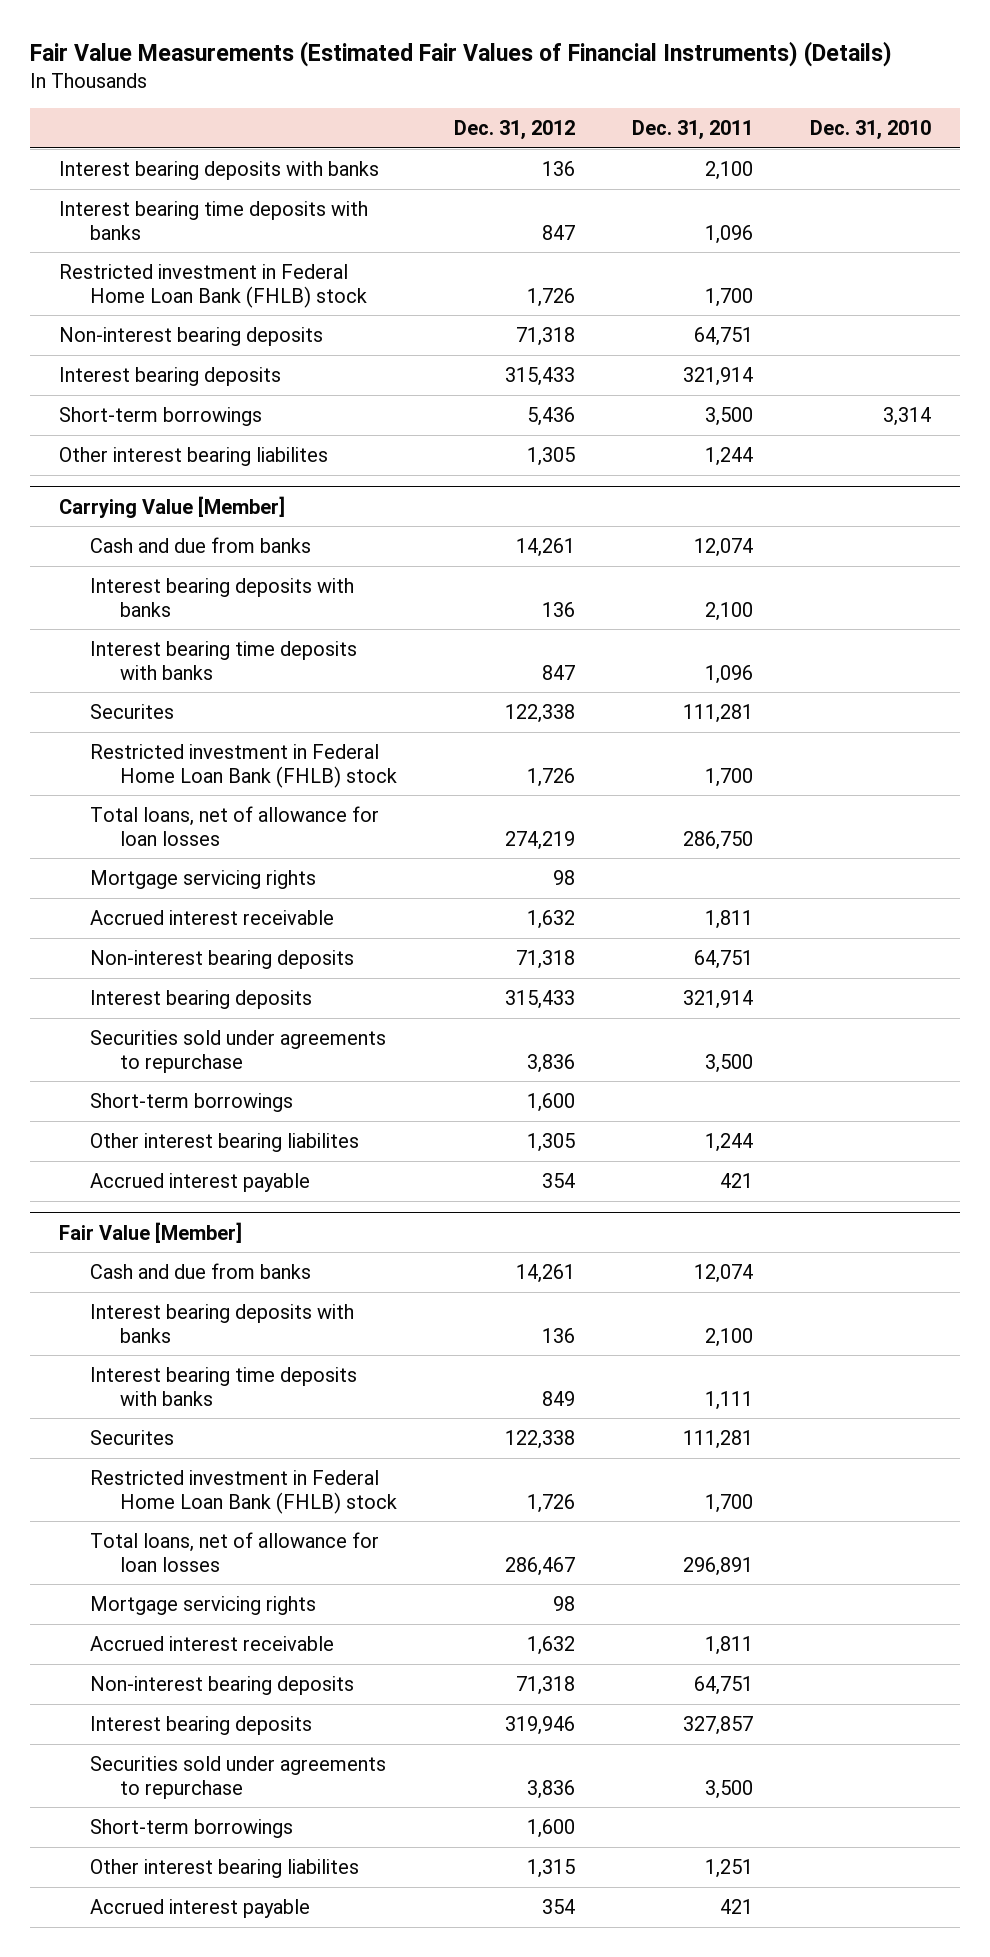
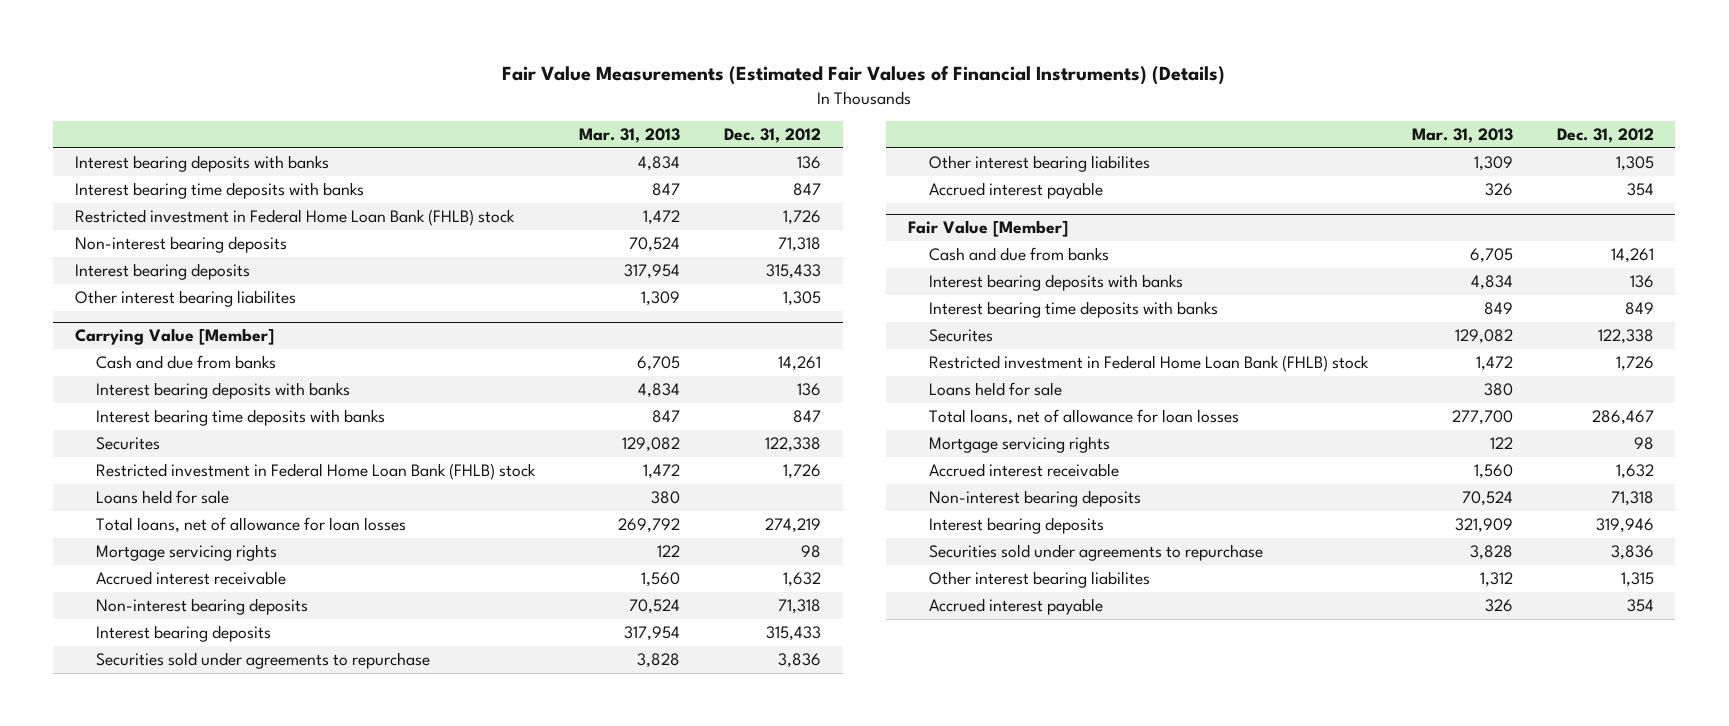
[632,120,754,141] Dec. 31, 2011 -> none
[810,120,932,141] Dec. 31, 2010 -> none
none -> [579,127,681,143] Mar. 31, 2013
[58,406,262,426] Short-term borrowings -> none
none -> [96,490,230,505] Loans held for sale
[89,1092,293,1112] Short-term borrowings -> none
none -> [929,382,1063,397] Loans held for sale
[89,1818,293,1838] Short-term borrowings -> none

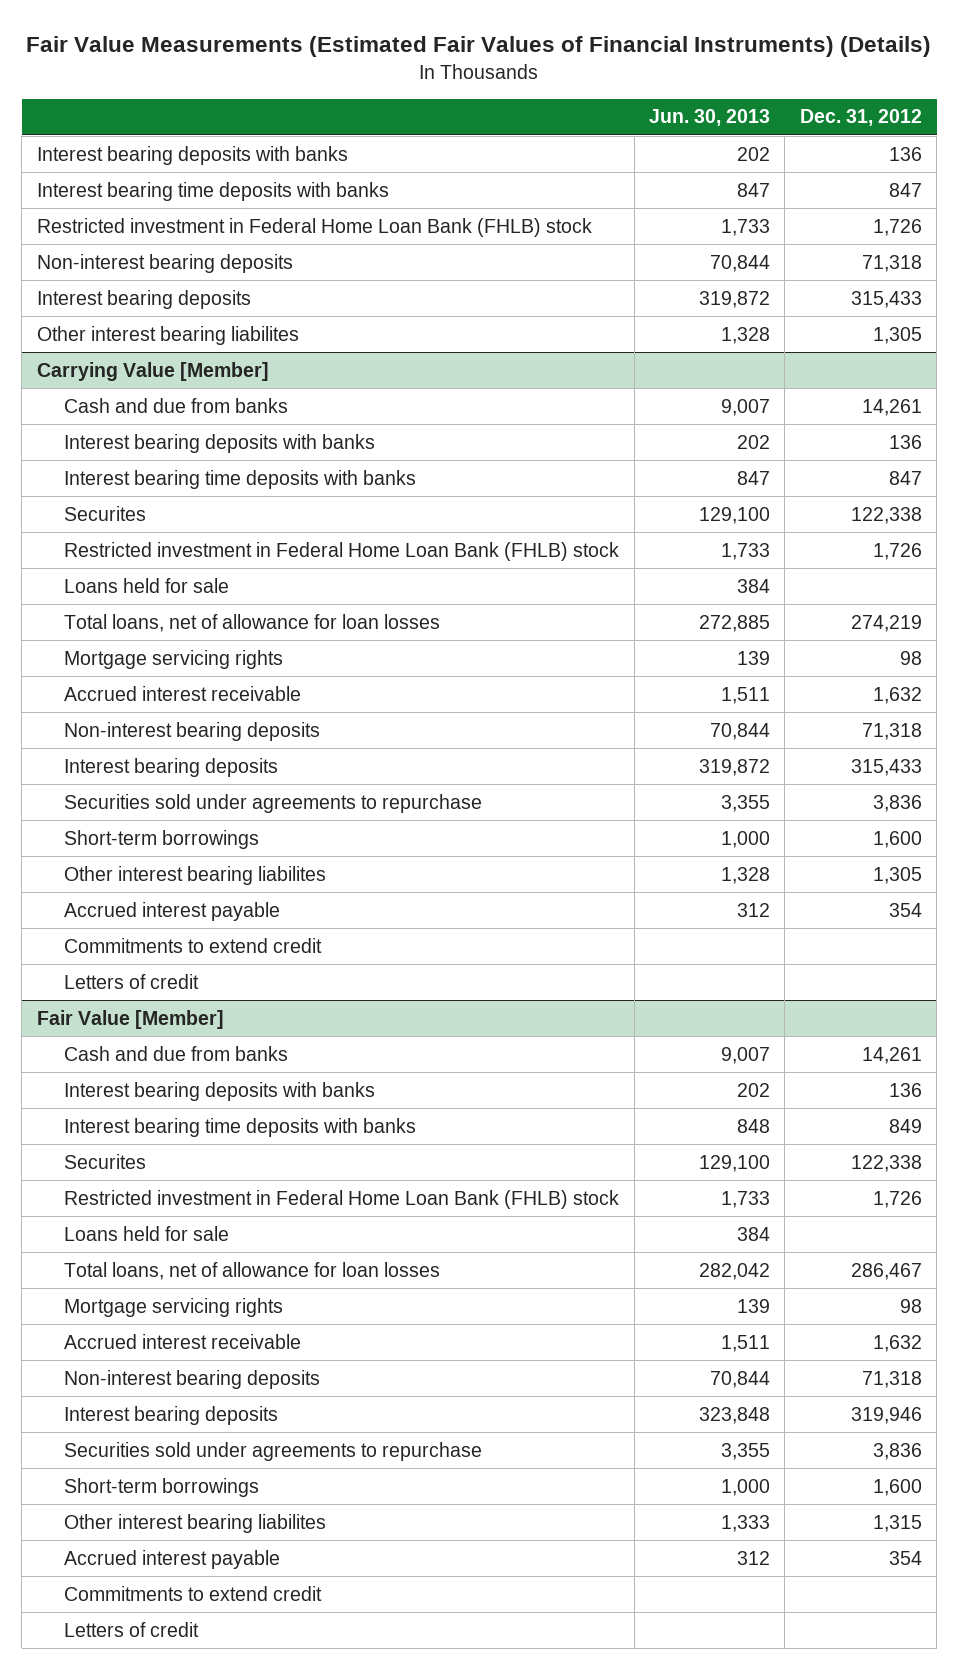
[579,127,681,143] Mar. 31, 2013 -> none
none -> [648,109,770,127] Jun. 30, 2013
none -> [64,829,260,849] Short-term borrowings
none -> [64,937,323,953] Commitments to extend credit
none -> [64,973,200,989] Letters of credit
none -> [64,1477,260,1497] Short-term borrowings
none -> [64,1585,323,1601] Commitments to extend credit
none -> [64,1621,200,1637] Letters of credit

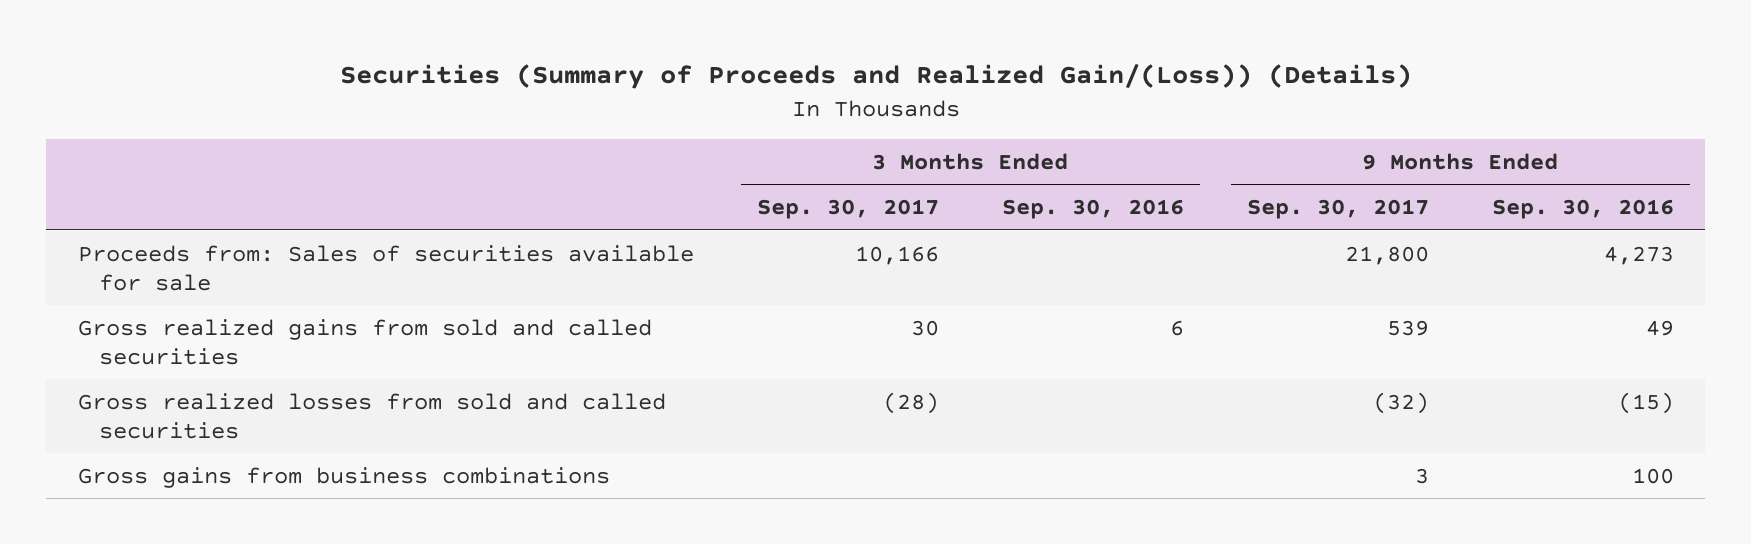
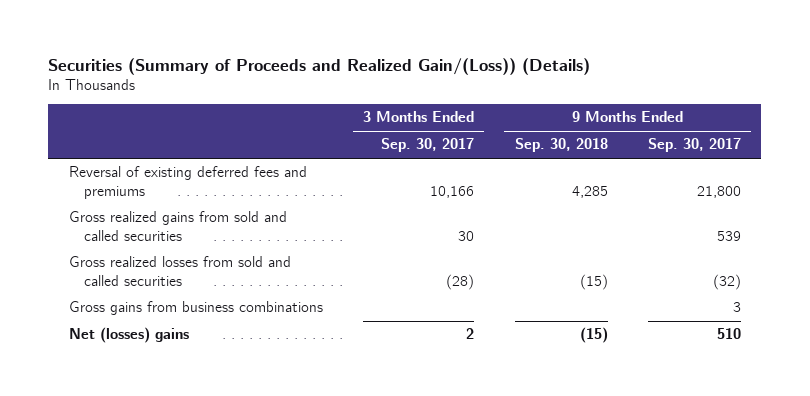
[1001,199,1184,220] Sep. 30, 2016 -> none
[1491,199,1674,220] Sep. 30, 2016 -> none
none -> [514,138,608,153] Sep. 30, 2018
[77,244,694,291] Proceeds from: Sales of securities available for sale -> [68,166,307,199] Reversal of existing deferred fees and premiums
none -> [68,327,189,344] Net (losses) gains

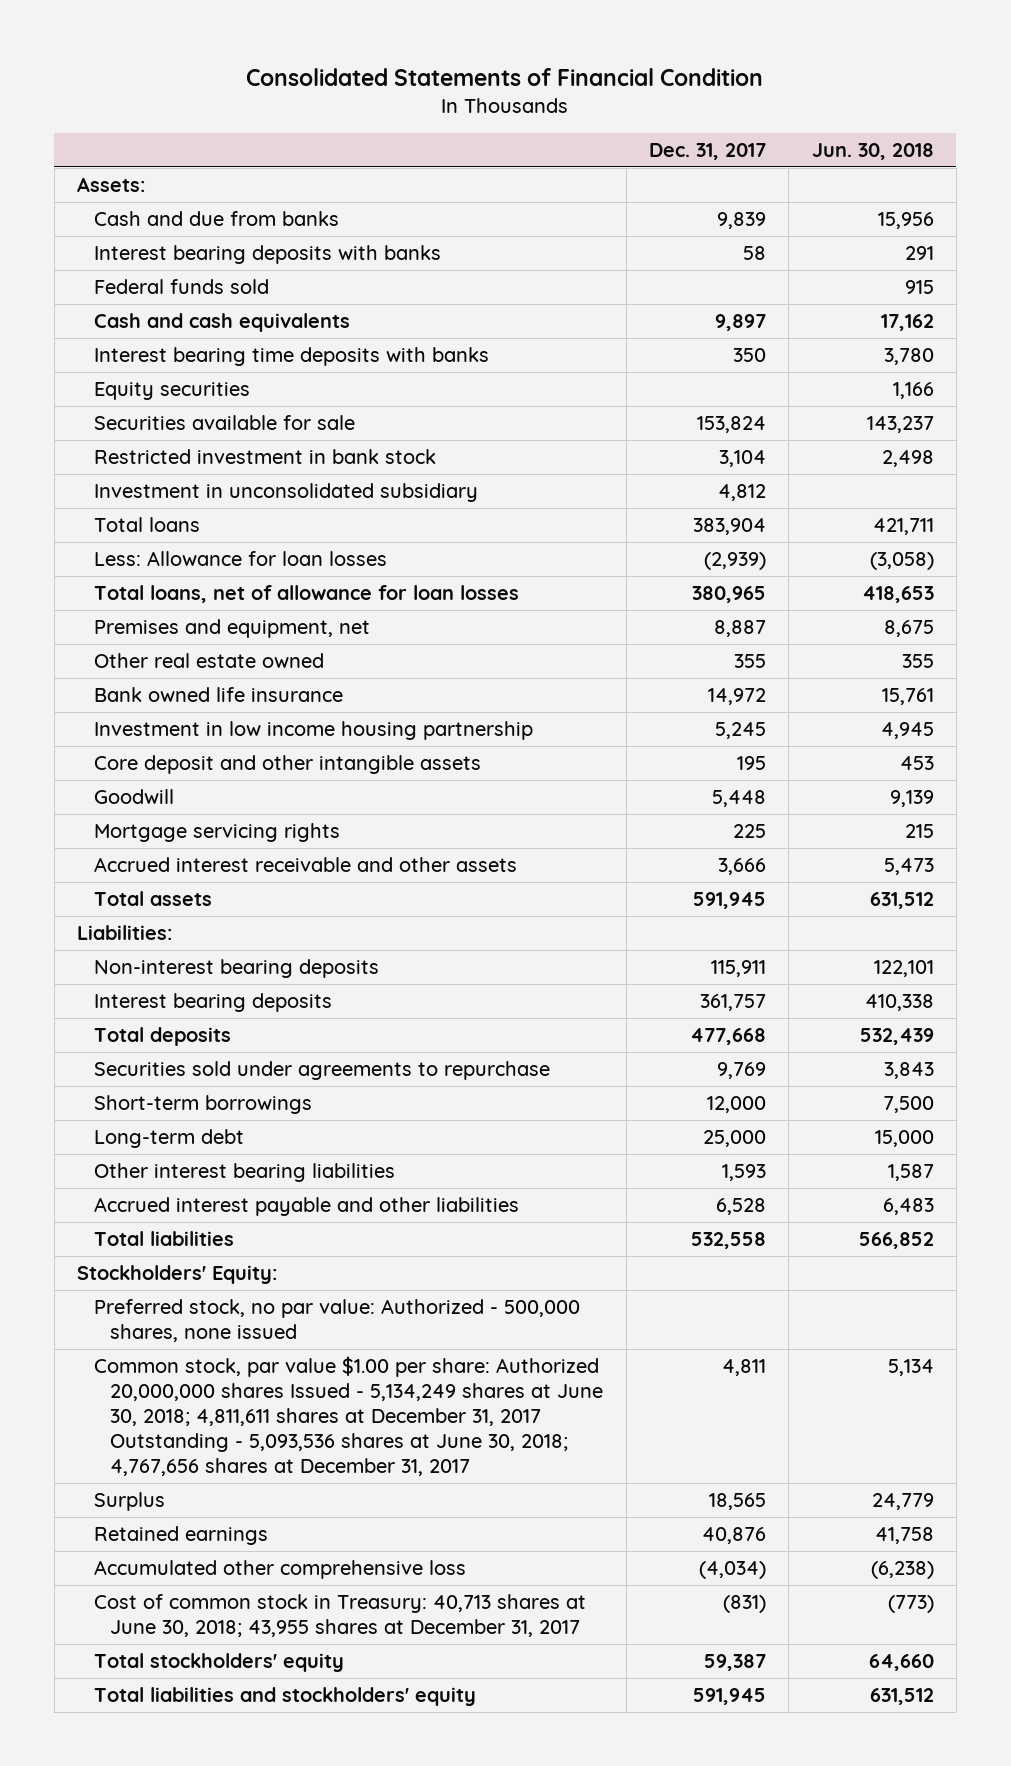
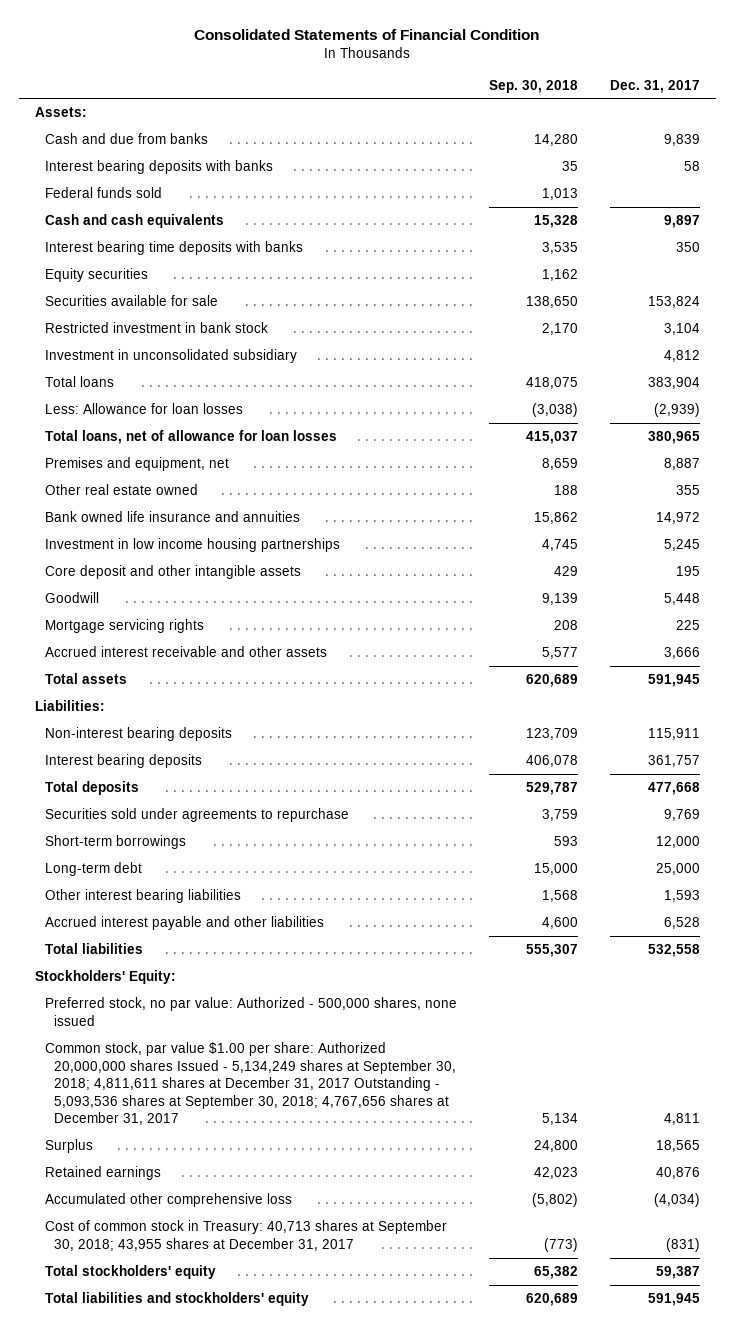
[811,142,934,160] Jun. 30, 2018 -> none
none -> [488,79,578,93] Sep. 30, 2018
[93,687,343,703] Bank owned life insurance -> [44,511,300,523] Bank owned life insurance and annuities
[93,721,533,741] Investment in low income housing partnership -> [44,538,340,553] Investment in low income housing partnerships
[93,1356,604,1477] Common stock, par value $1.00 per share: Authorized 20,000,000 shares Issued - 5,134,249 shares at June 30, 2018; 4,811,611 shares at December 31, 2017 Outstanding - 5,093,536 shares at June 30, 2018; 4,767,656 shares at December 31, 2017 -> [44,1042,457,1126] Common stock, par value $1.00 per share: Authorized 20,000,000 shares Issued - 5,134,249 shares at September 30, 2018; 4,811,611 shares at December 31, 2017 Outstanding - 5,093,536 shares at September 30, 2018; 4,767,656 shares at December 31, 2017
[93,1594,586,1638] Cost of common stock in Treasury: 40,713 shares at June 30, 2018; 43,955 shares at December 31, 2017 -> [44,1220,447,1251] Cost of common stock in Treasury: 40,713 shares at September 30, 2018; 43,955 shares at December 31, 2017

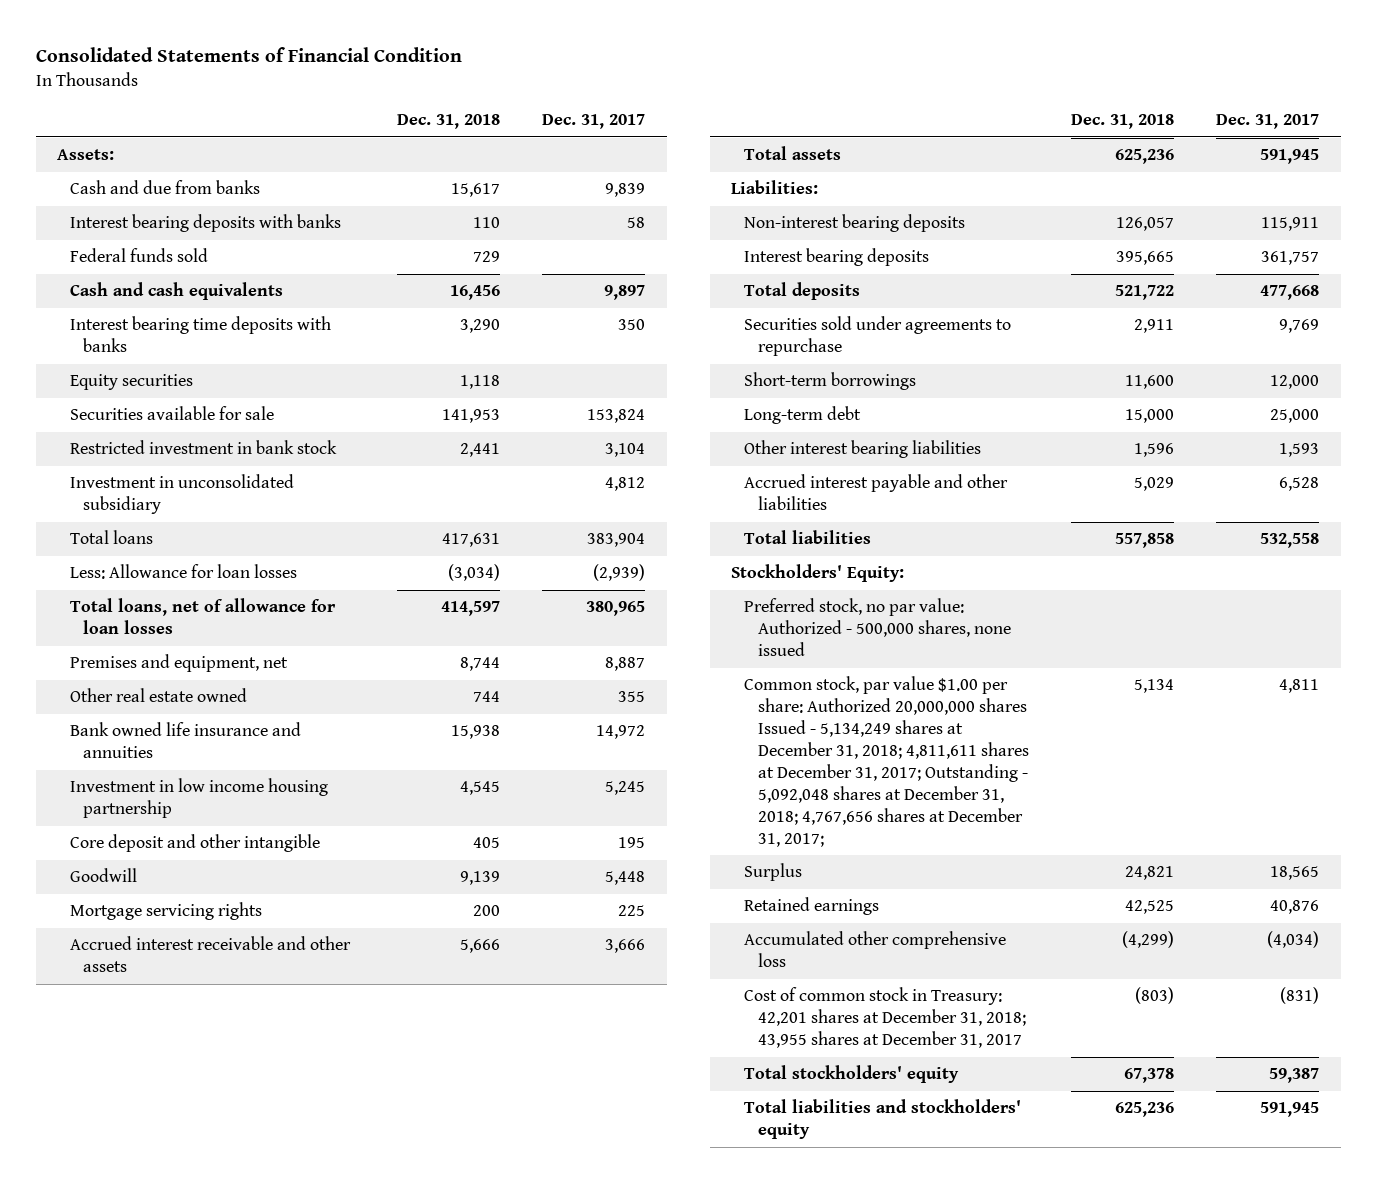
[488,79,578,93] Sep. 30, 2018 -> none
none -> [396,114,500,130] Dec. 31, 2018
[44,538,340,553] Investment in low income housing partnerships -> [70,778,329,819] Investment in low income housing partnership
[44,565,301,580] Core deposit and other intangible assets -> [70,834,321,853] Core deposit and other intangible
[44,1042,457,1126] Common stock, par value $1.00 per share: Authorized 20,000,000 shares Issued - 5,134,249 shares at September 30, 2018; 4,811,611 shares at December 31, 2017 Outstanding - 5,093,536 shares at September 30, 2018; 4,767,656 shares at December 31, 2017 -> [744,676,1029,847] Common stock, par value $1.00 per share: Authorized 20,000,000 shares Issued - 5,134,249 shares at December 31, 2018; 4,811,611 shares at December 31, 2017; Outstanding - 5,092,048 shares at December 31, 2018; 4,767,656 shares at December 31, 2017;
[44,1220,447,1251] Cost of common stock in Treasury: 40,713 shares at September 30, 2018; 43,955 shares at December 31, 2017 -> [744,987,1026,1049] Cost of common stock in Treasury: 42,201 shares at December 31, 2018; 43,955 shares at December 31, 2017

